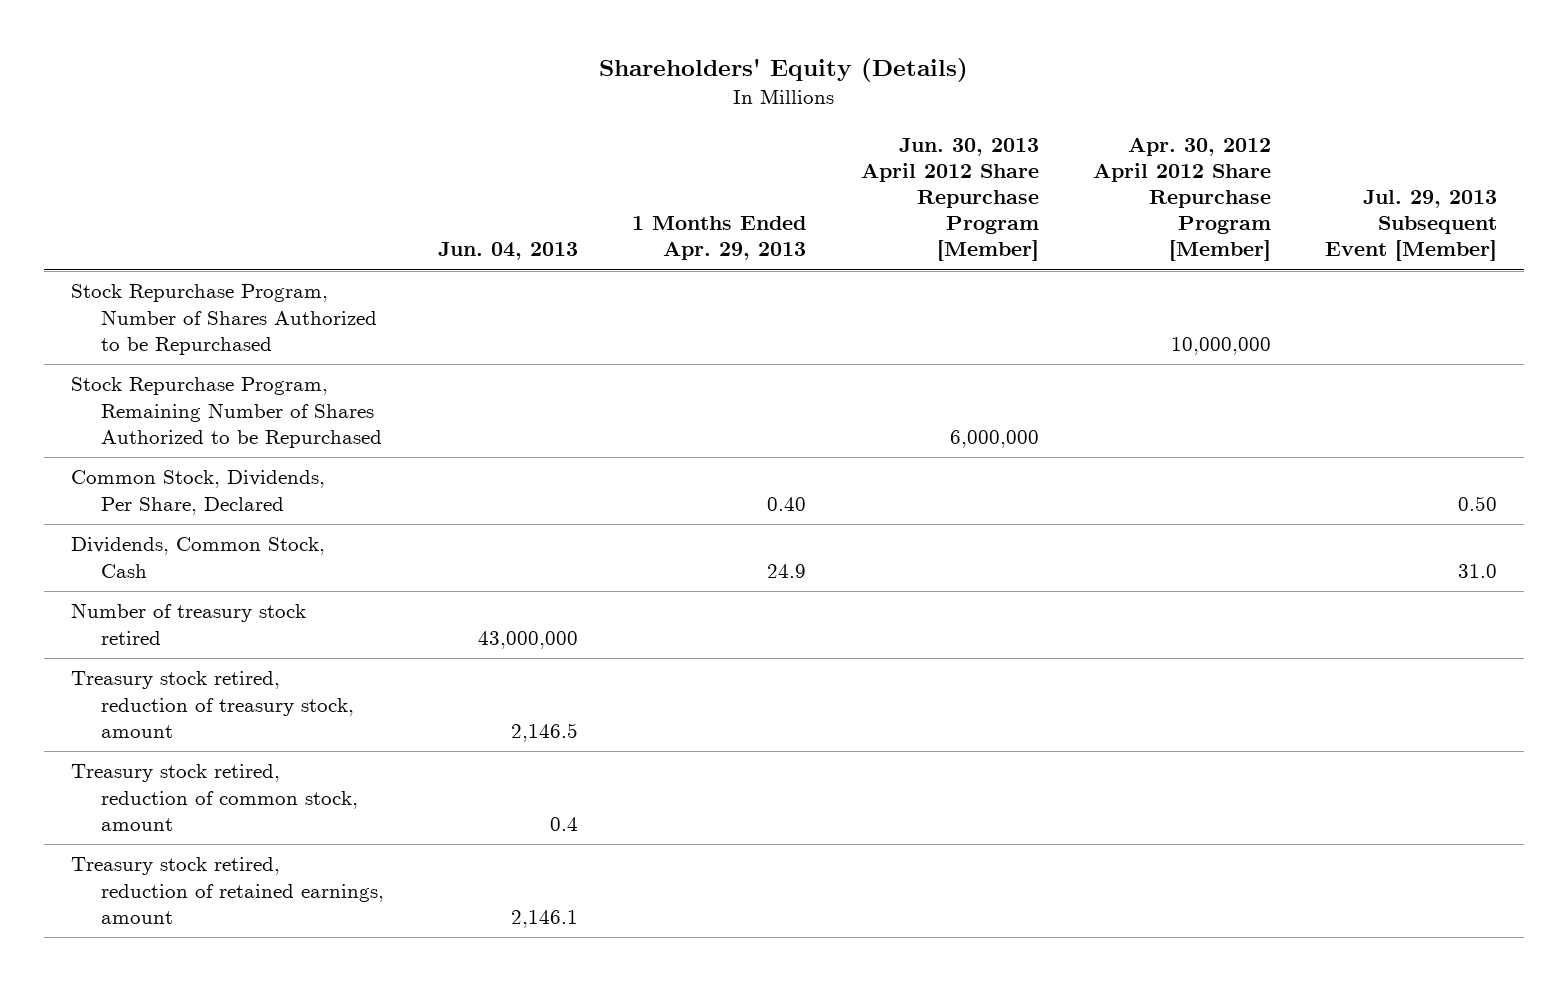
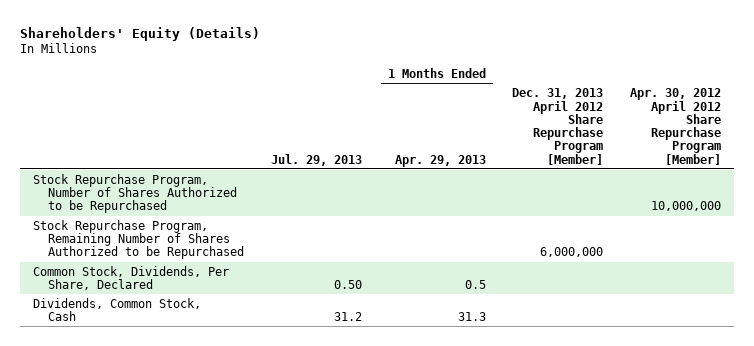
[437,242,578,261] Jun. 04, 2013 -> none
[860,137,1039,262] Jun. 30, 2013 April 2012 Share Repurchase Program [Member] -> none
[1325,190,1498,262] Jul. 29, 2013 Subsequent Event [Member] -> none
none -> [270,153,362,166] Jul. 29, 2013
none -> [512,88,604,165] Dec. 31, 2013 April 2012 Share Repurchase Program [Member]
[71,603,307,645] Number of treasury stock retired -> none
[71,671,354,738] Treasury stock retired, reduction of treasury stock, amount -> none
[71,764,358,831] Treasury stock retired, reduction of common stock, amount -> none
[71,857,384,924] Treasury stock retired, reduction of retained earnings, amount -> none
[767,496,807,511] 0.40 -> [464,279,486,289] 0.5
[767,563,807,578] 24.9 -> [457,311,486,321] 31.3

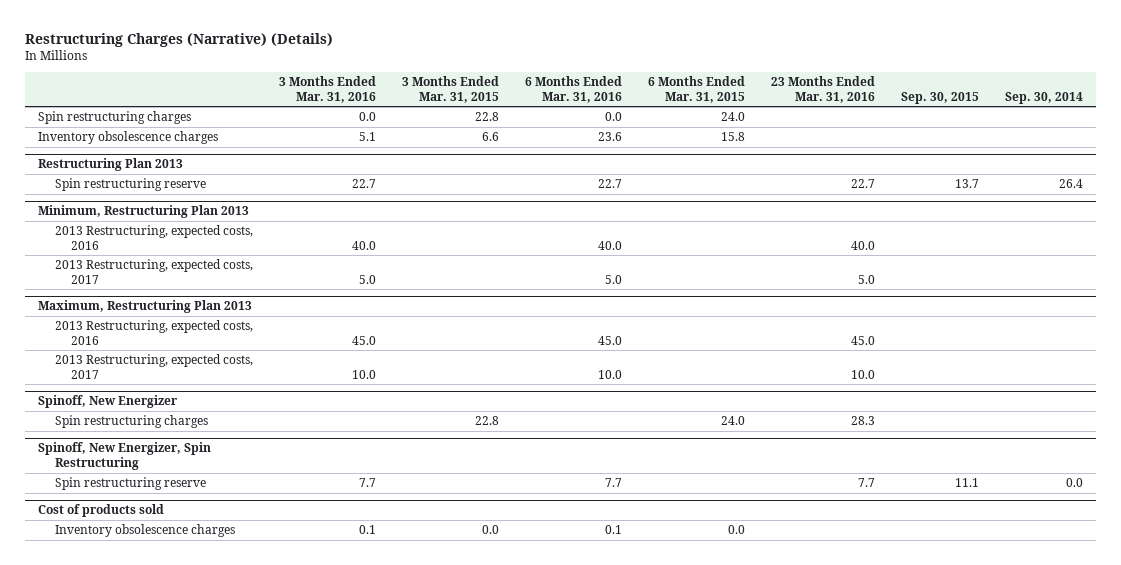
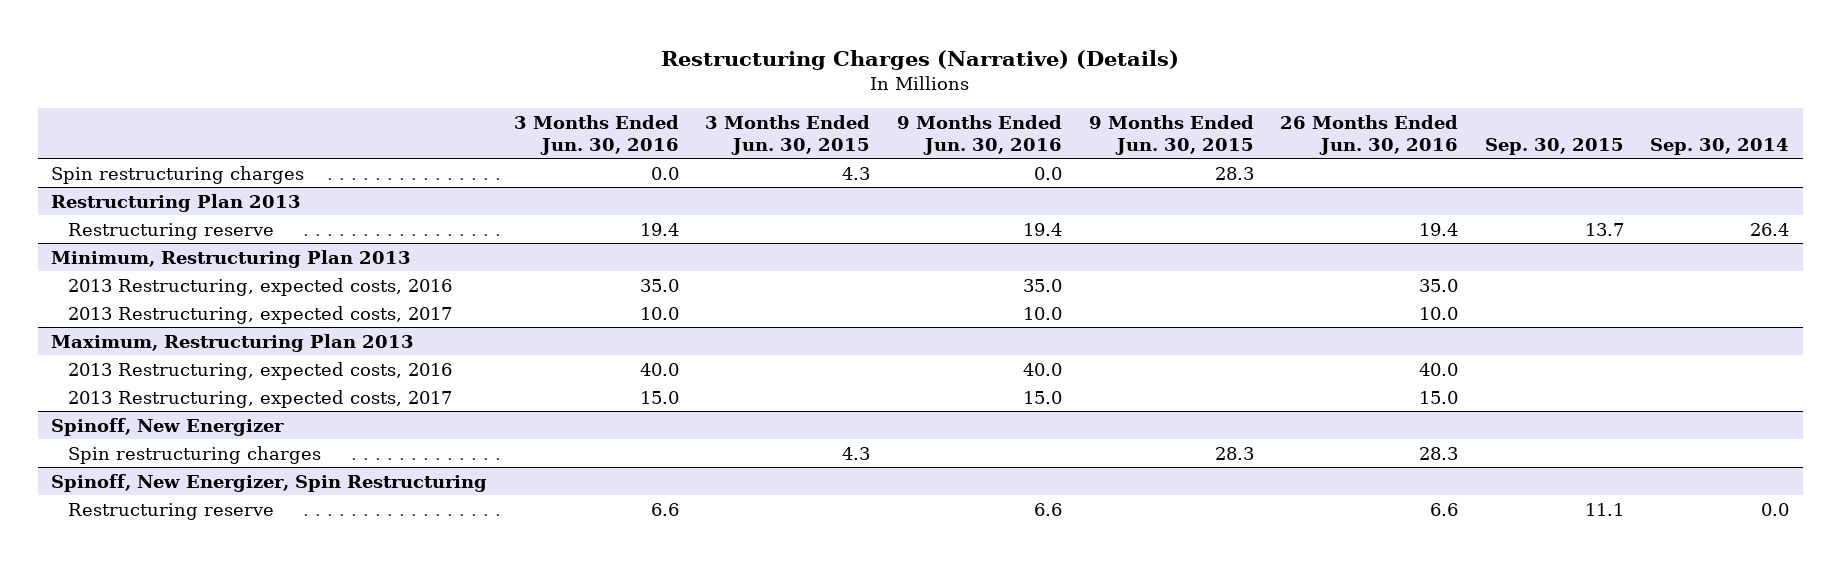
[278,76,376,103] 3 Months Ended Mar. 31, 2016 -> none
[401,76,499,103] 3 Months Ended Mar. 31, 2015 -> none
[524,76,622,103] 6 Months Ended Mar. 31, 2016 -> none
[647,76,745,103] 6 Months Ended Mar. 31, 2015 -> none
[770,76,875,103] 23 Months Ended Mar. 31, 2016 -> none
none -> [513,114,679,155] 3 Months Ended Jun. 30, 2016
none -> [705,114,871,155] 3 Months Ended Jun. 30, 2015
none -> [897,114,1063,155] 9 Months Ended Jun. 30, 2016
none -> [1088,114,1254,155] 9 Months Ended Jun. 30, 2015
none -> [1280,114,1459,155] 26 Months Ended Jun. 30, 2016
[38,131,219,145] Inventory obsolescence charges -> none
[54,178,206,192] Spin restructuring reserve -> [68,222,275,240] Restructuring reserve
[38,504,165,518] Cost of products sold -> none
[54,524,235,538] Inventory obsolescence charges -> none
[54,477,206,491] Spin restructuring reserve -> [68,502,275,520] Restructuring reserve

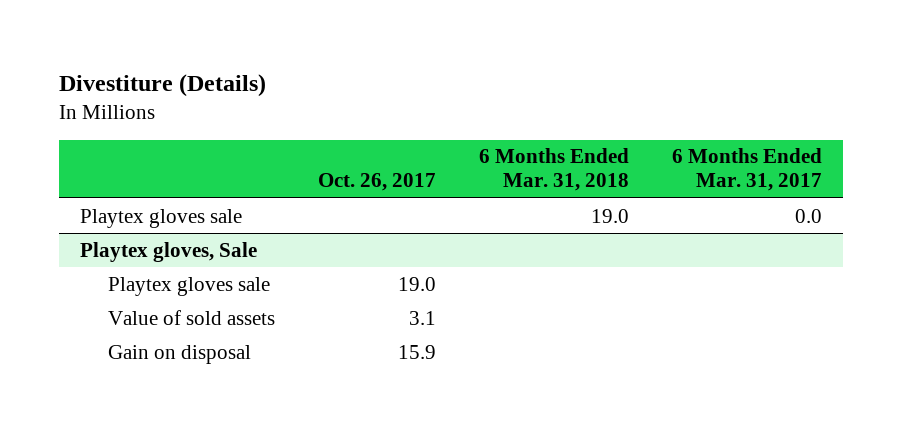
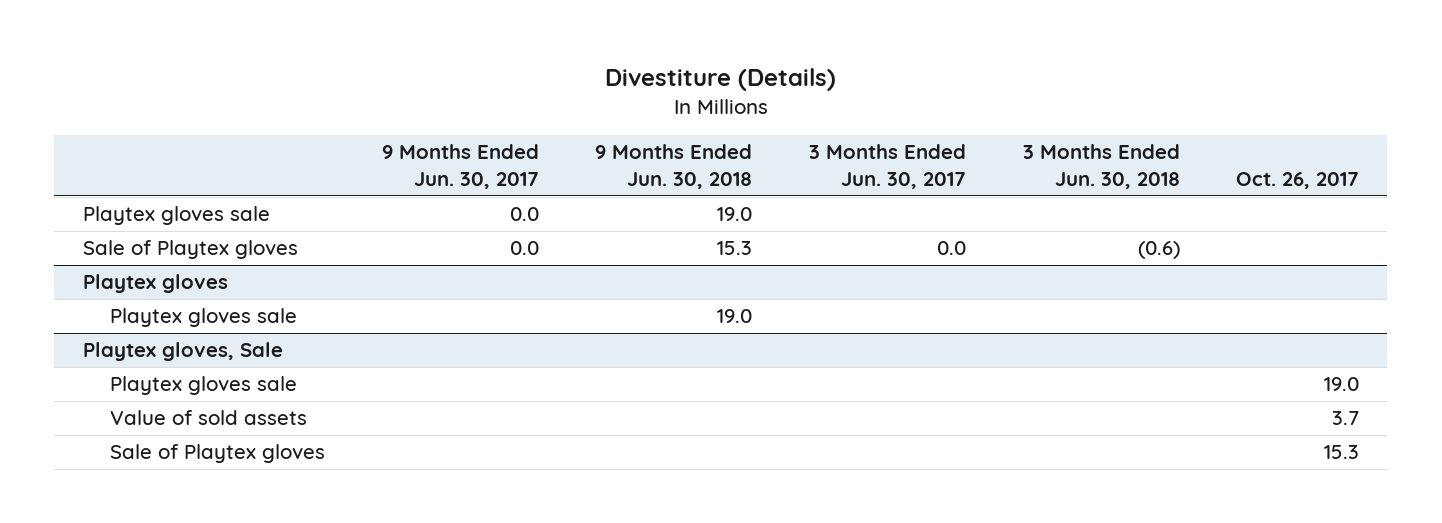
[478,148,629,192] 6 Months Ended Mar. 31, 2018 -> none
[671,148,822,192] 6 Months Ended Mar. 31, 2017 -> none
none -> [381,144,539,190] 9 Months Ended Jun. 30, 2017
none -> [595,144,753,190] 9 Months Ended Jun. 30, 2018
none -> [808,144,966,190] 3 Months Ended Jun. 30, 2017
none -> [1022,144,1180,190] 3 Months Ended Jun. 30, 2018
none -> [82,240,298,260] Sale of Playtex gloves
none -> [82,274,228,294] Playtex gloves
none -> [110,308,298,328] Playtex gloves sale
[107,344,251,364] Gain on disposal -> none
[408,310,436,325] 3.1 -> [1332,411,1360,426] 3.7
none -> [110,444,326,464] Sale of Playtex gloves

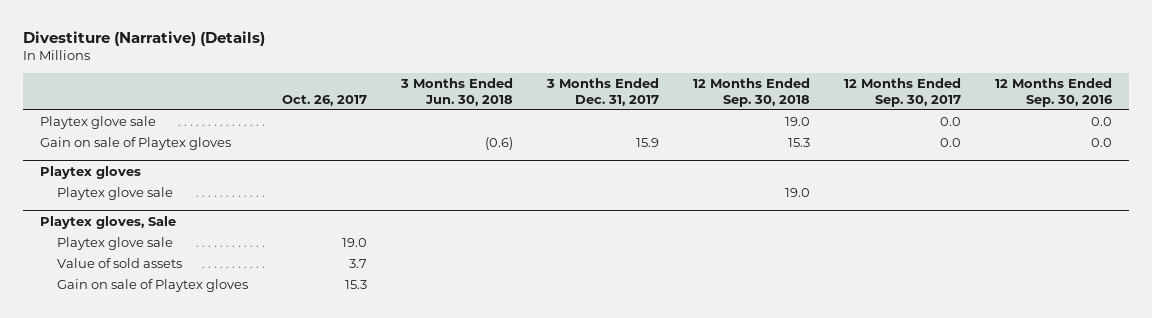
[604,68,836,92] Divestiture (Details) -> [22,30,265,46] Divestiture (Narrative) (Details)
[381,144,539,190] 9 Months Ended Jun. 30, 2017 -> none
[595,144,753,190] 9 Months Ended Jun. 30, 2018 -> none
[808,144,966,190] 3 Months Ended Jun. 30, 2017 -> none
none -> [546,78,660,107] 3 Months Ended Dec. 31, 2017
none -> [693,78,811,108] 12 Months Ended Sep. 30, 2018
none -> [844,78,962,108] 12 Months Ended Sep. 30, 2017
none -> [995,78,1114,108] 12 Months Ended Sep. 30, 2016
[82,206,270,226] Playtex gloves sale -> [39,115,156,129] Playtex glove sale
[82,240,298,260] Sale of Playtex gloves -> [39,136,231,150] Gain on sale of Playtex gloves
[110,308,298,328] Playtex gloves sale -> [57,186,174,200] Playtex glove sale
[110,376,298,396] Playtex gloves sale -> [57,236,174,250] Playtex glove sale
[110,444,326,464] Sale of Playtex gloves -> [57,278,249,292] Gain on sale of Playtex gloves

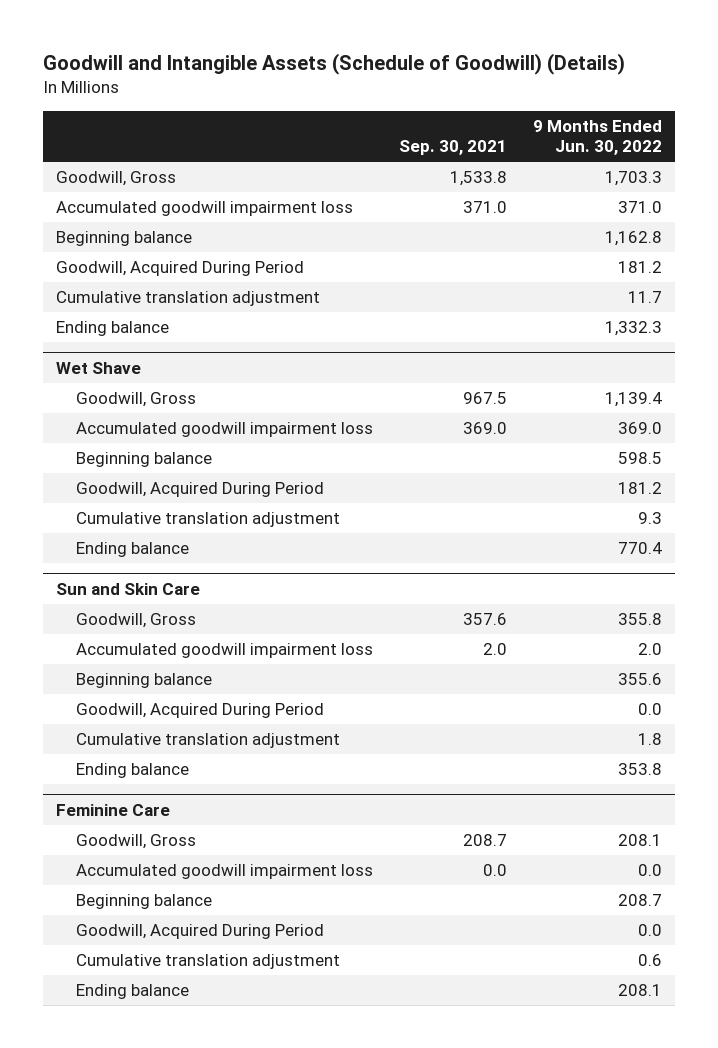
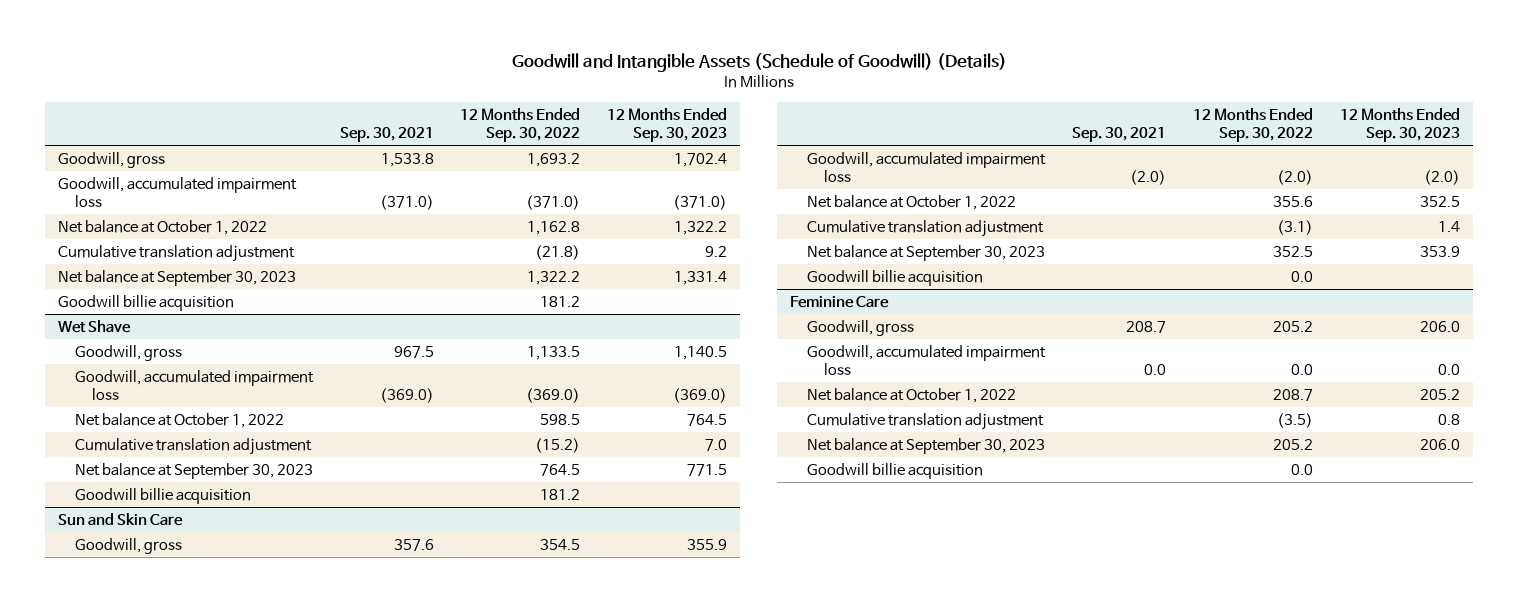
[533,119,663,156] 9 Months Ended Jun. 30, 2022 -> none
none -> [460,107,581,143] 12 Months Ended Sep. 30, 2022
none -> [607,107,728,143] 12 Months Ended Sep. 30, 2023
[56,261,305,277] Goodwill, Acquired During Period -> none
[56,171,177,187] Goodwill, Gross -> [58,151,166,168] Goodwill, gross
[56,201,354,217] Accumulated goodwill impairment loss -> [58,176,298,208] Goodwill, accumulated impairment loss
[463,201,508,214] 371.0 -> [379,195,434,211] (371.0)
[56,231,193,247] Beginning balance -> [58,219,268,235] Net balance at October 1, 2022
[56,321,170,337] Ending balance -> [58,269,297,286] Net balance at September 30, 2023
none -> [58,294,235,311] Goodwill billie acquisition
[76,482,325,498] Goodwill, Acquired During Period -> none
[76,392,197,408] Goodwill, Gross -> [74,344,182,361] Goodwill, gross
[76,422,374,438] Accumulated goodwill impairment loss -> [74,369,314,401] Goodwill, accumulated impairment loss
[463,422,508,435] 369.0 -> [379,388,434,404] (369.0)
[76,452,213,468] Beginning balance -> [74,412,284,428] Net balance at October 1, 2022
[76,542,190,558] Ending balance -> [74,462,313,479] Net balance at September 30, 2023
none -> [74,487,251,504] Goodwill billie acquisition
[76,703,325,719] Goodwill, Acquired During Period -> none
[76,613,197,629] Goodwill, Gross -> [74,537,182,554] Goodwill, gross
[76,643,374,659] Accumulated goodwill impairment loss -> [807,151,1047,183] Goodwill, accumulated impairment loss
[483,643,508,656] 2.0 -> [1130,170,1167,186] (2.0)
[76,673,213,689] Beginning balance -> [807,194,1017,210] Net balance at October 1, 2022
[76,763,190,779] Ending balance -> [807,244,1046,261] Net balance at September 30, 2023
none -> [807,269,984,286] Goodwill billie acquisition
[76,924,325,940] Goodwill, Acquired During Period -> none
[76,834,197,850] Goodwill, Gross -> [807,319,915,336] Goodwill, gross
[76,864,374,880] Accumulated goodwill impairment loss -> [807,344,1047,376] Goodwill, accumulated impairment loss
[76,894,213,910] Beginning balance -> [807,387,1017,403] Net balance at October 1, 2022
[76,984,190,1000] Ending balance -> [807,437,1046,454] Net balance at September 30, 2023
none -> [807,462,984,479] Goodwill billie acquisition

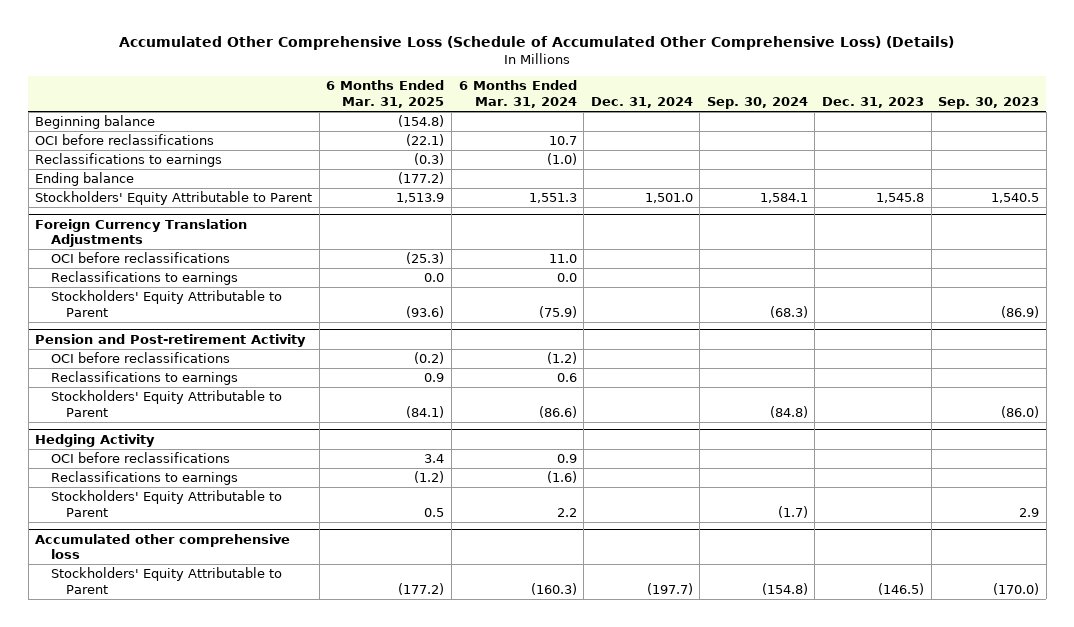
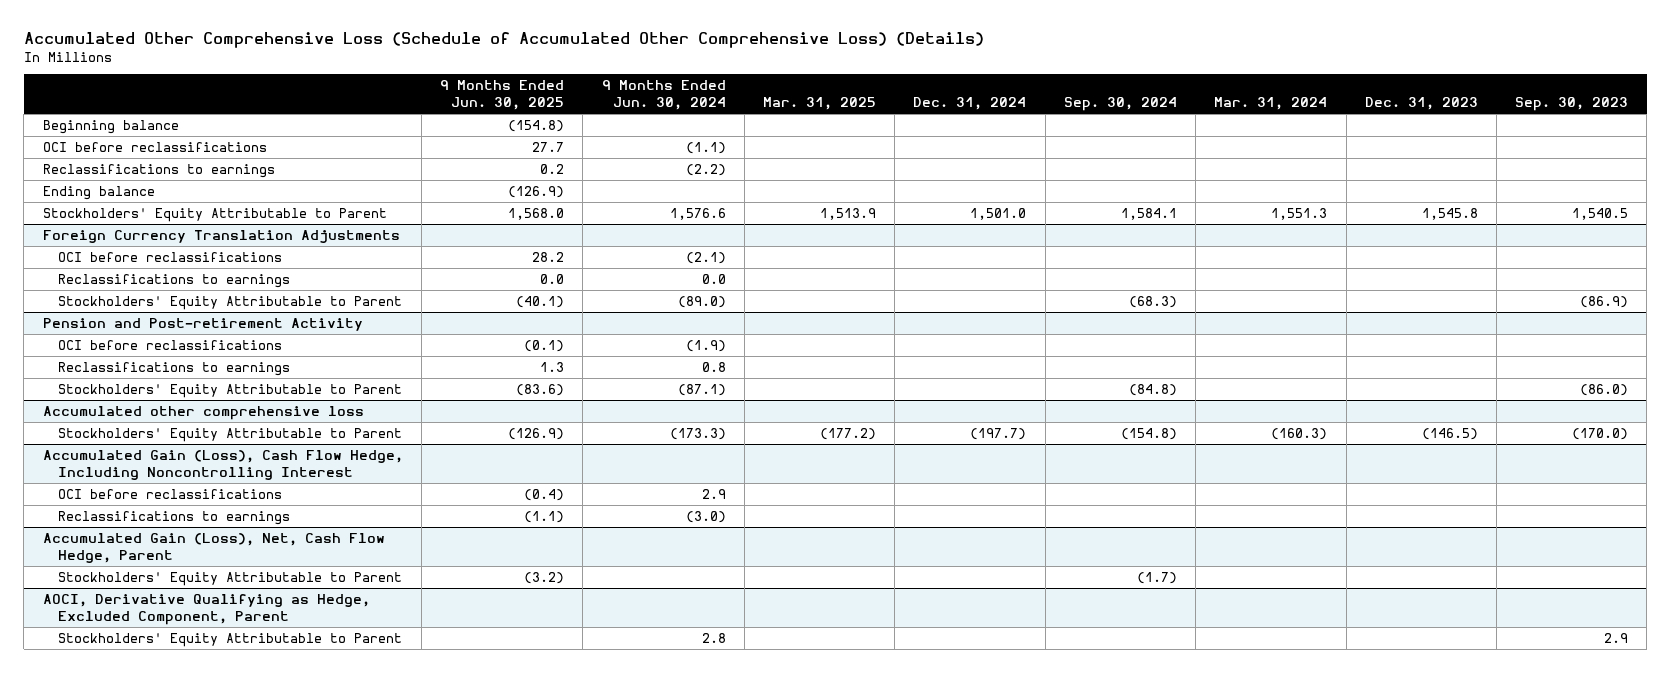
[326,80,445,108] 6 Months Ended Mar. 31, 2025 -> none
[458,80,577,108] 6 Months Ended Mar. 31, 2024 -> none
none -> [440,80,565,111] 9 Months Ended Jun. 30, 2025
none -> [601,80,726,111] 9 Months Ended Jun. 30, 2024
none -> [762,97,876,111] Mar. 31, 2025
none -> [1214,97,1328,111] Mar. 31, 2024
[35,433,156,447] Hedging Activity -> none
[50,452,230,464] OCI before reclassifications -> none
[50,471,238,486] Reclassifications to earnings -> none
[50,490,282,517] Stockholders' Equity Attributable to Parent -> none
none -> [42,449,403,480] Accumulated Gain (Loss), Cash Flow Hedge, Including Noncontrolling Interest
none -> [57,488,282,499] OCI before reclassifications
none -> [57,510,290,525] Reclassifications to earnings
none -> [42,532,385,563] Accumulated Gain (Loss), Net, Cash Flow Hedge, Parent
none -> [57,571,402,586] Stockholders' Equity Attributable to Parent
none -> [42,593,370,625] AOCI, Derivative Qualifying as Hedge, Excluded Component, Parent
none -> [57,632,402,647] Stockholders' Equity Attributable to Parent

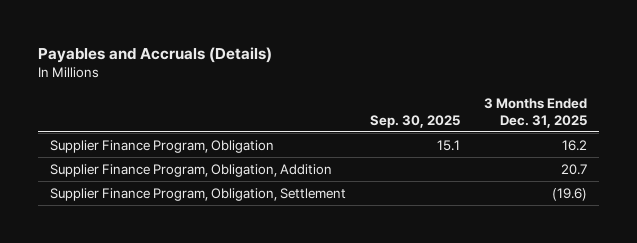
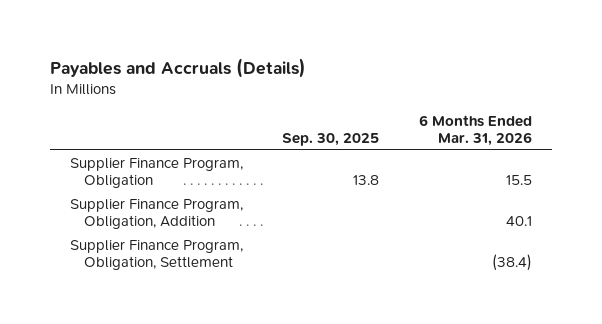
[483,97,587,128] 3 Months Ended Dec. 31, 2025 -> none
none -> [418,115,532,147] 6 Months Ended Mar. 31, 2026
[436,139,460,151] 15.1 -> [353,175,380,186] 13.8

